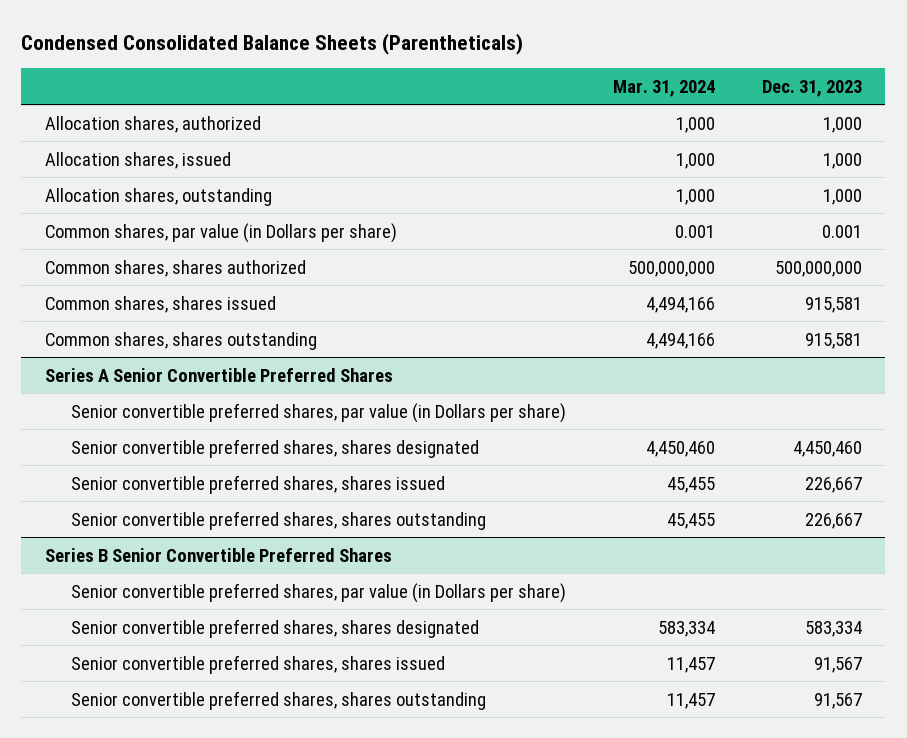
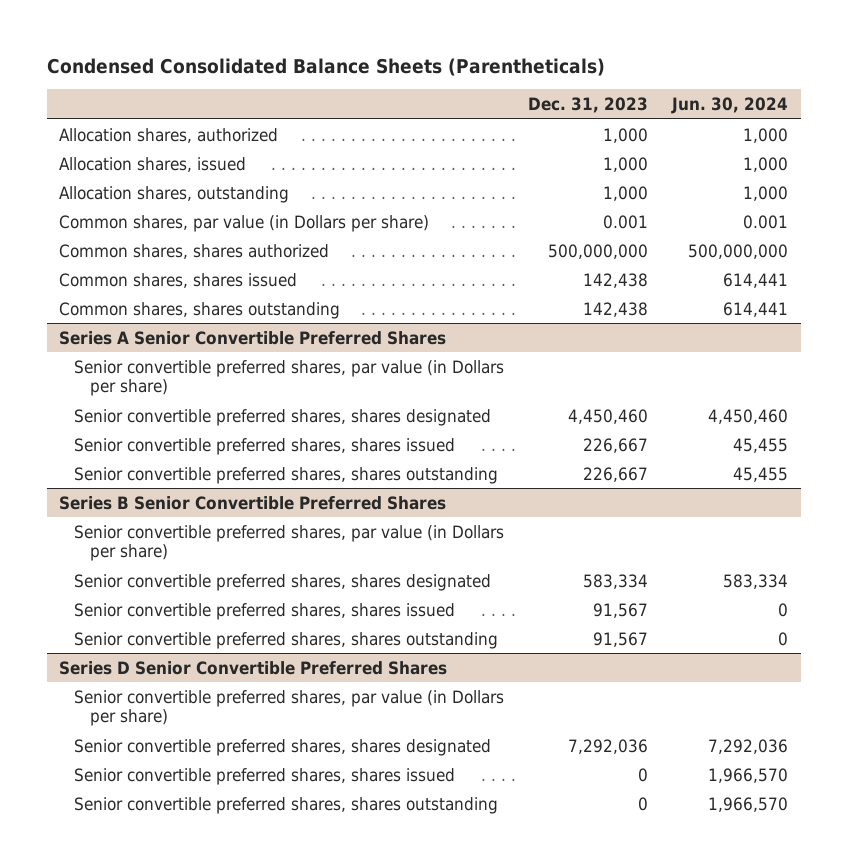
[613,79,716,97] Mar. 31, 2024 -> none
none -> [671,97,789,115] Jun. 30, 2024
[805,296,863,313] 915,581 -> [583,272,649,288] 142,438
[805,332,863,349] 915,581 -> [583,301,649,317] 142,438
none -> [59,660,448,675] Series D Senior Convertible Preferred Shares
none -> [74,689,505,726] Senior convertible preferred shares, par value (in Dollars per share)
none -> [74,738,492,756] Senior convertible preferred shares, shares designated
none -> [74,767,456,785] Senior convertible preferred shares, shares issued
none -> [74,796,499,814] Senior convertible preferred shares, shares outstanding

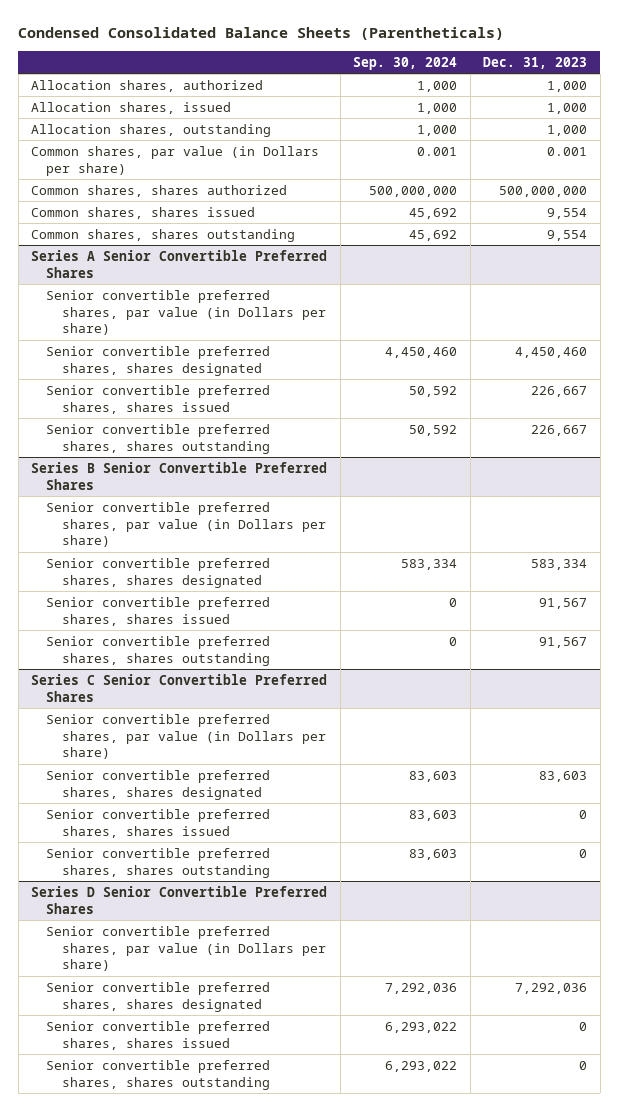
[671,97,789,115] Jun. 30, 2024 -> none
none -> [353,56,458,70] Sep. 30, 2024
[583,272,649,288] 142,438 -> [547,207,588,219] 9,554
[583,301,649,317] 142,438 -> [547,229,588,241] 9,554
none -> [31,673,328,702] Series C Senior Convertible Preferred Shares
none -> [46,713,326,760] Senior convertible preferred shares, par value (in Dollars per share)
none -> [46,769,271,800] Senior convertible preferred shares, shares designated
none -> [46,808,271,838] Senior convertible preferred shares, shares issued
none -> [46,847,271,878] Senior convertible preferred shares, shares outstanding

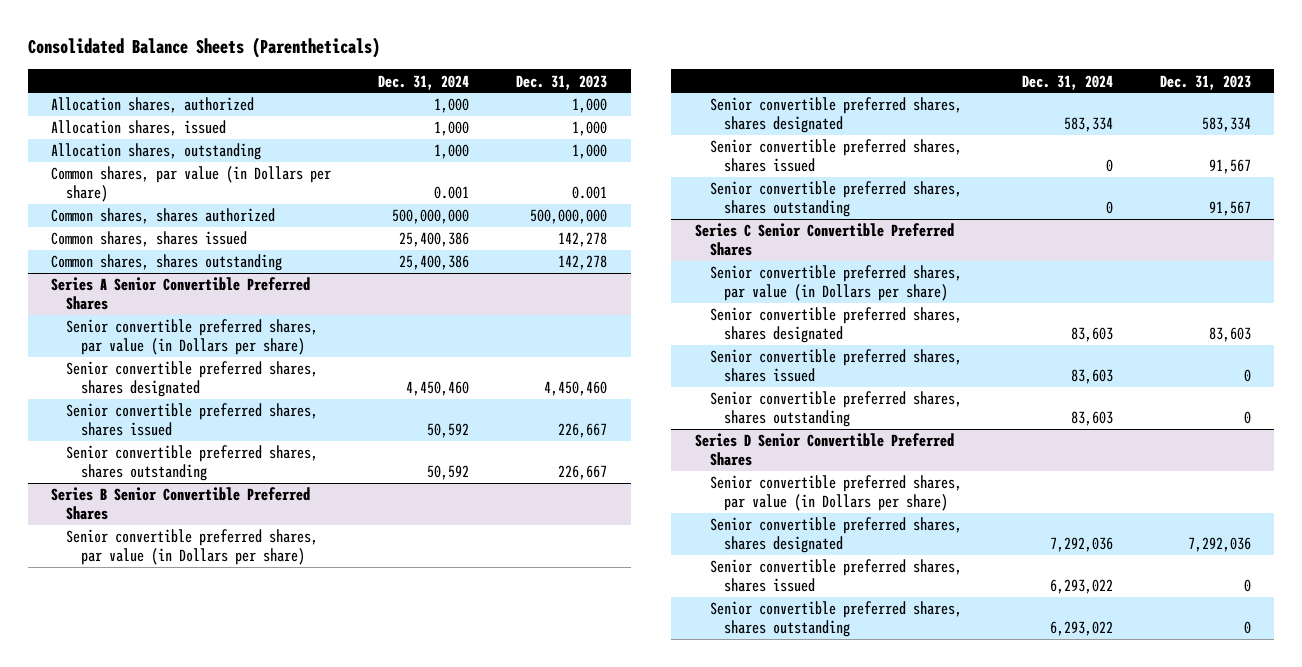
[18,27,505,41] Condensed Consolidated Balance Sheets (Parentheticals) -> [27,37,380,59] Consolidated Balance Sheets (Parentheticals)
[353,56,458,70] Sep. 30, 2024 -> none
none -> [378,74,470,90] Dec. 31, 2024
[547,207,588,219] 9,554 -> [558,232,608,248] 142,278
[547,229,588,241] 9,554 -> [558,255,608,271] 142,278

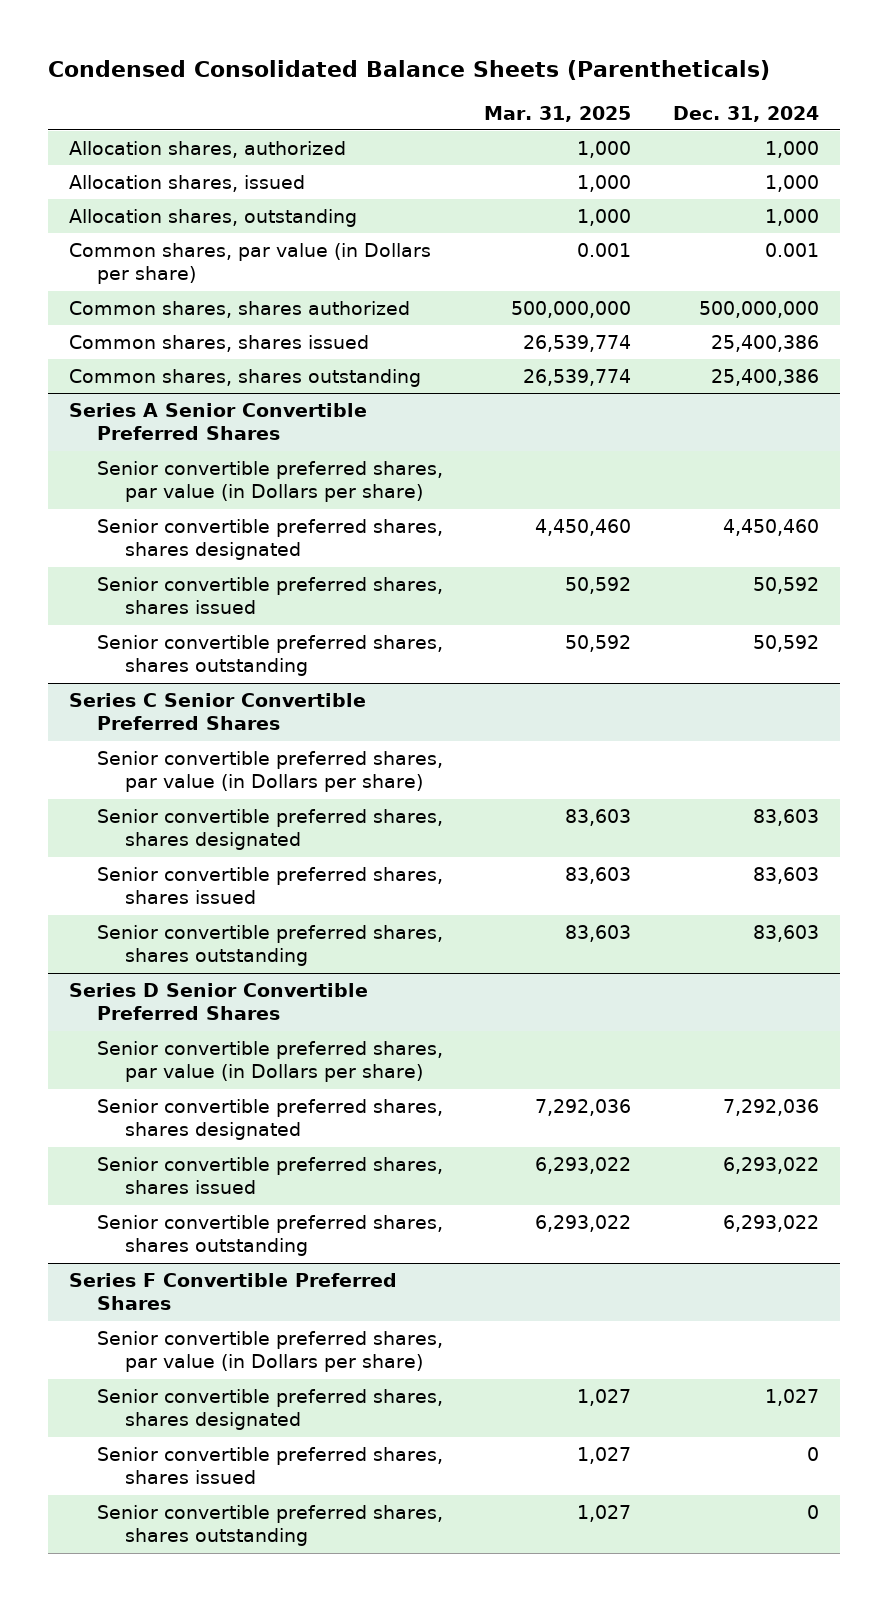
[27,37,380,59] Consolidated Balance Sheets (Parentheticals) -> [48,59,771,80] Condensed Consolidated Balance Sheets (Parentheticals)
[516,74,608,90] Dec. 31, 2023 -> none
none -> [484,105,632,122] Mar. 31, 2025
[51,487,311,520] Series B Senior Convertible Preferred Shares -> none
[66,529,319,565] Senior convertible preferred shares, par value (in Dollars per share) -> none
[709,97,962,133] Senior convertible preferred shares, shares designated -> none
[709,139,962,172] Senior convertible preferred shares, shares issued -> none
[709,181,962,217] Senior convertible preferred shares, shares outstanding -> none
none -> [68,1272,397,1311] Series F Convertible Preferred Shares
none -> [96,1330,443,1373] Senior convertible preferred shares, par value (in Dollars per share)
none -> [96,1388,443,1431] Senior convertible preferred shares, shares designated
none -> [96,1446,443,1485] Senior convertible preferred shares, shares issued
none -> [96,1504,443,1547] Senior convertible preferred shares, shares outstanding

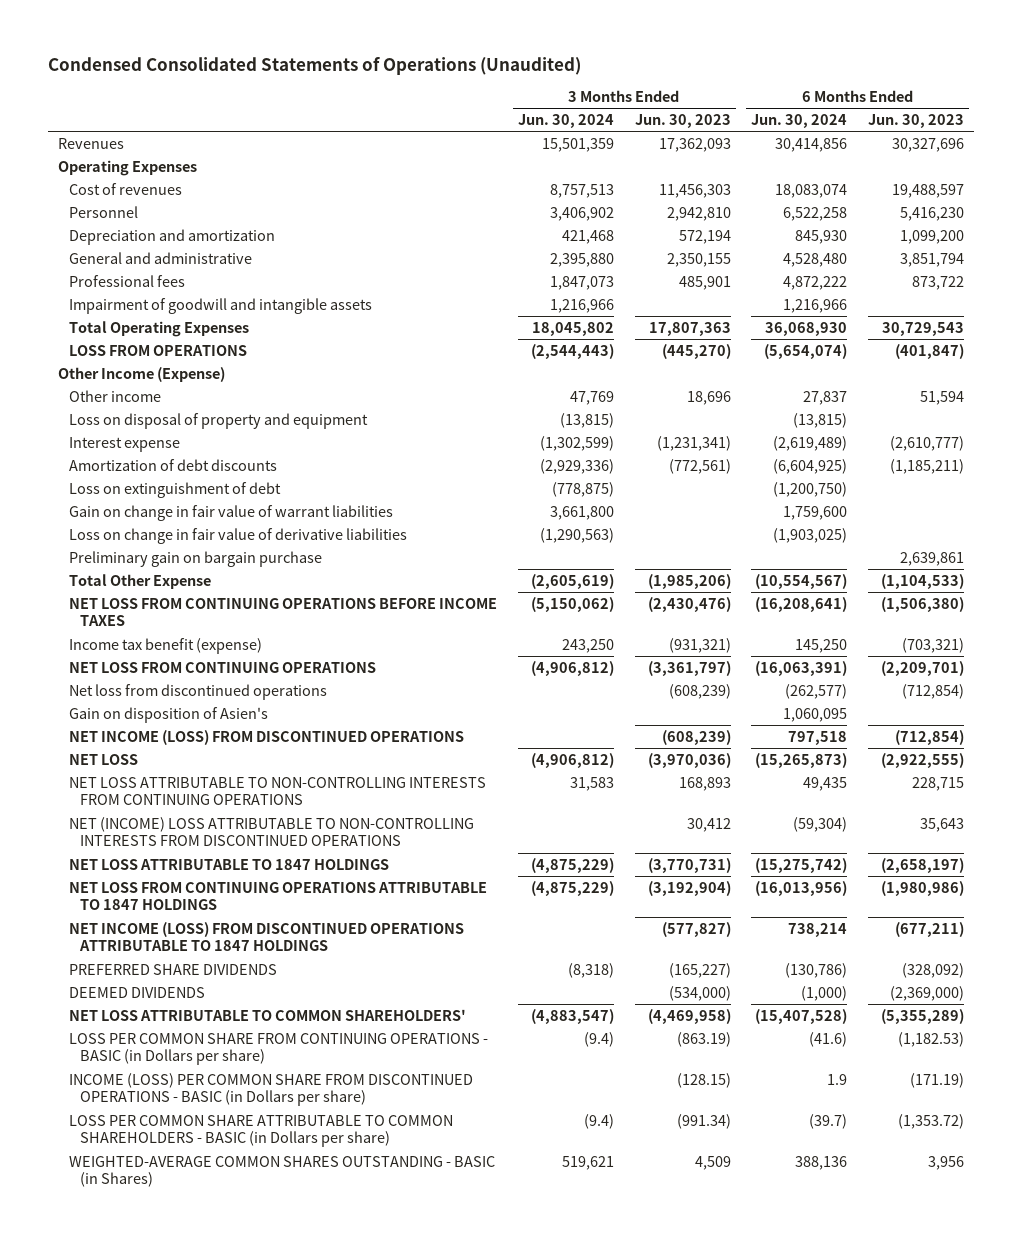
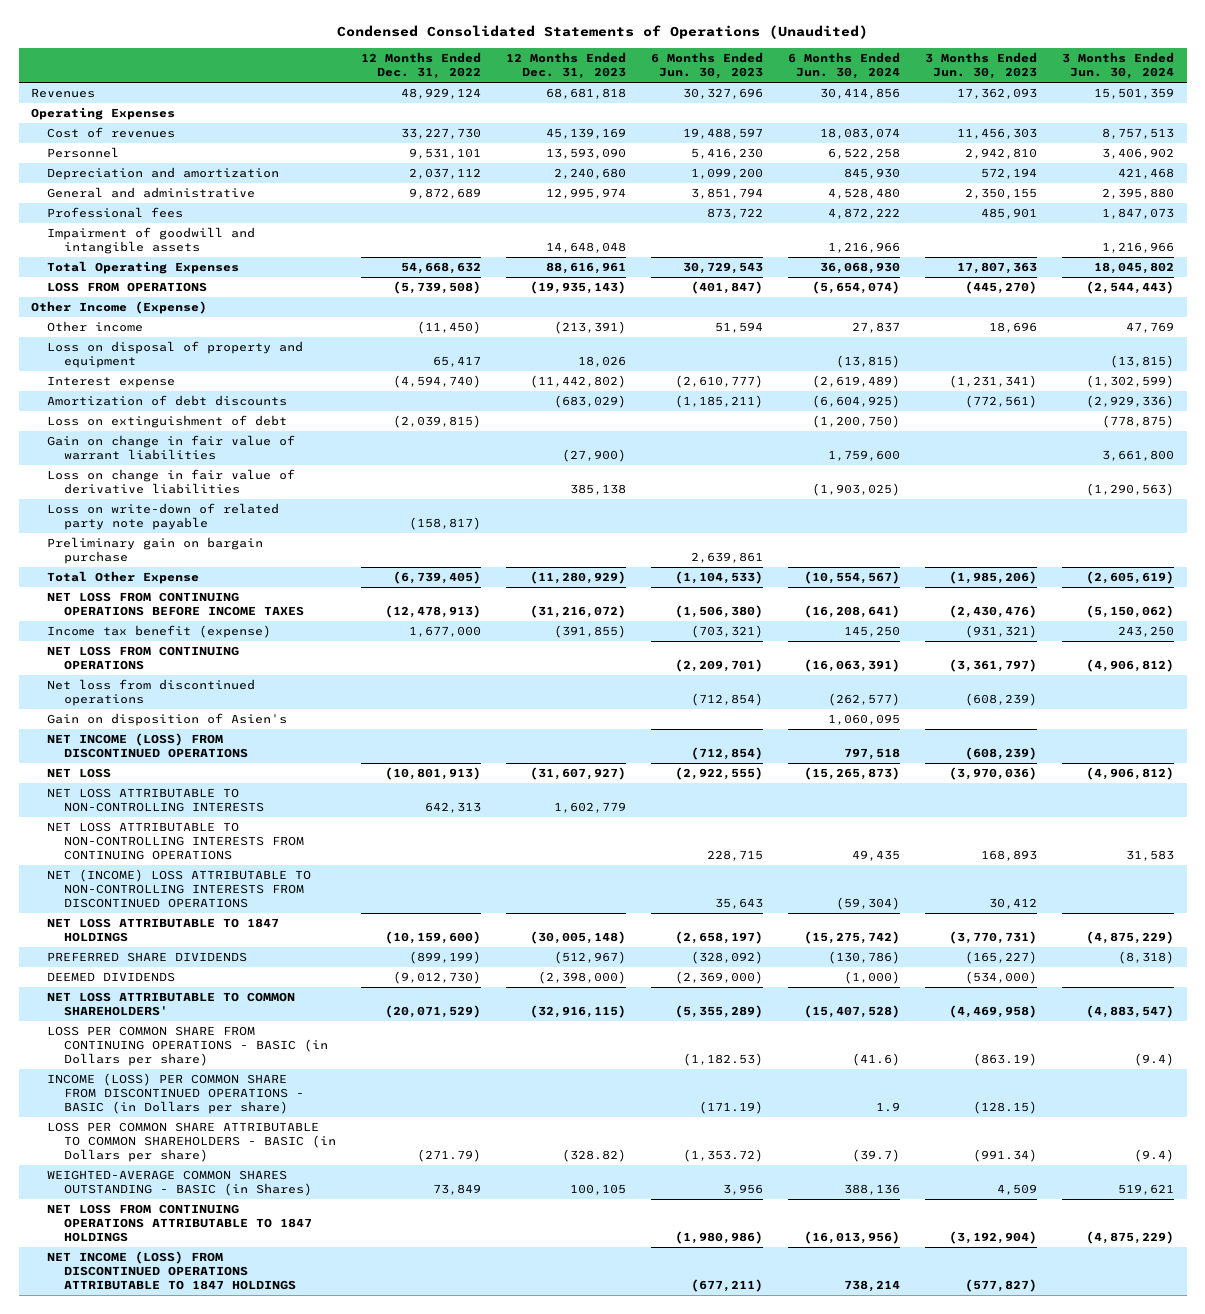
none -> [360,52,481,80] 12 Months Ended Dec. 31, 2022
none -> [505,52,626,80] 12 Months Ended Dec. 31, 2023
none -> [47,503,280,531] Loss on write-down of related party note payable
none -> [47,788,264,813] NET LOSS ATTRIBUTABLE TO NON-CONTROLLING INTERESTS
[69,881,488,911] NET LOSS FROM CONTINUING OPERATIONS ATTRIBUTABLE TO 1847 HOLDINGS -> [47,1204,312,1243] NET LOSS FROM CONTINUING OPERATIONS ATTRIBUTABLE TO 1847 HOLDINGS
[69,921,465,952] NET INCOME (LOSS) FROM DISCONTINUED OPERATIONS ATTRIBUTABLE TO 1847 HOLDINGS -> [47,1251,296,1291] NET INCOME (LOSS) FROM DISCONTINUED OPERATIONS ATTRIBUTABLE TO 1847 HOLDINGS

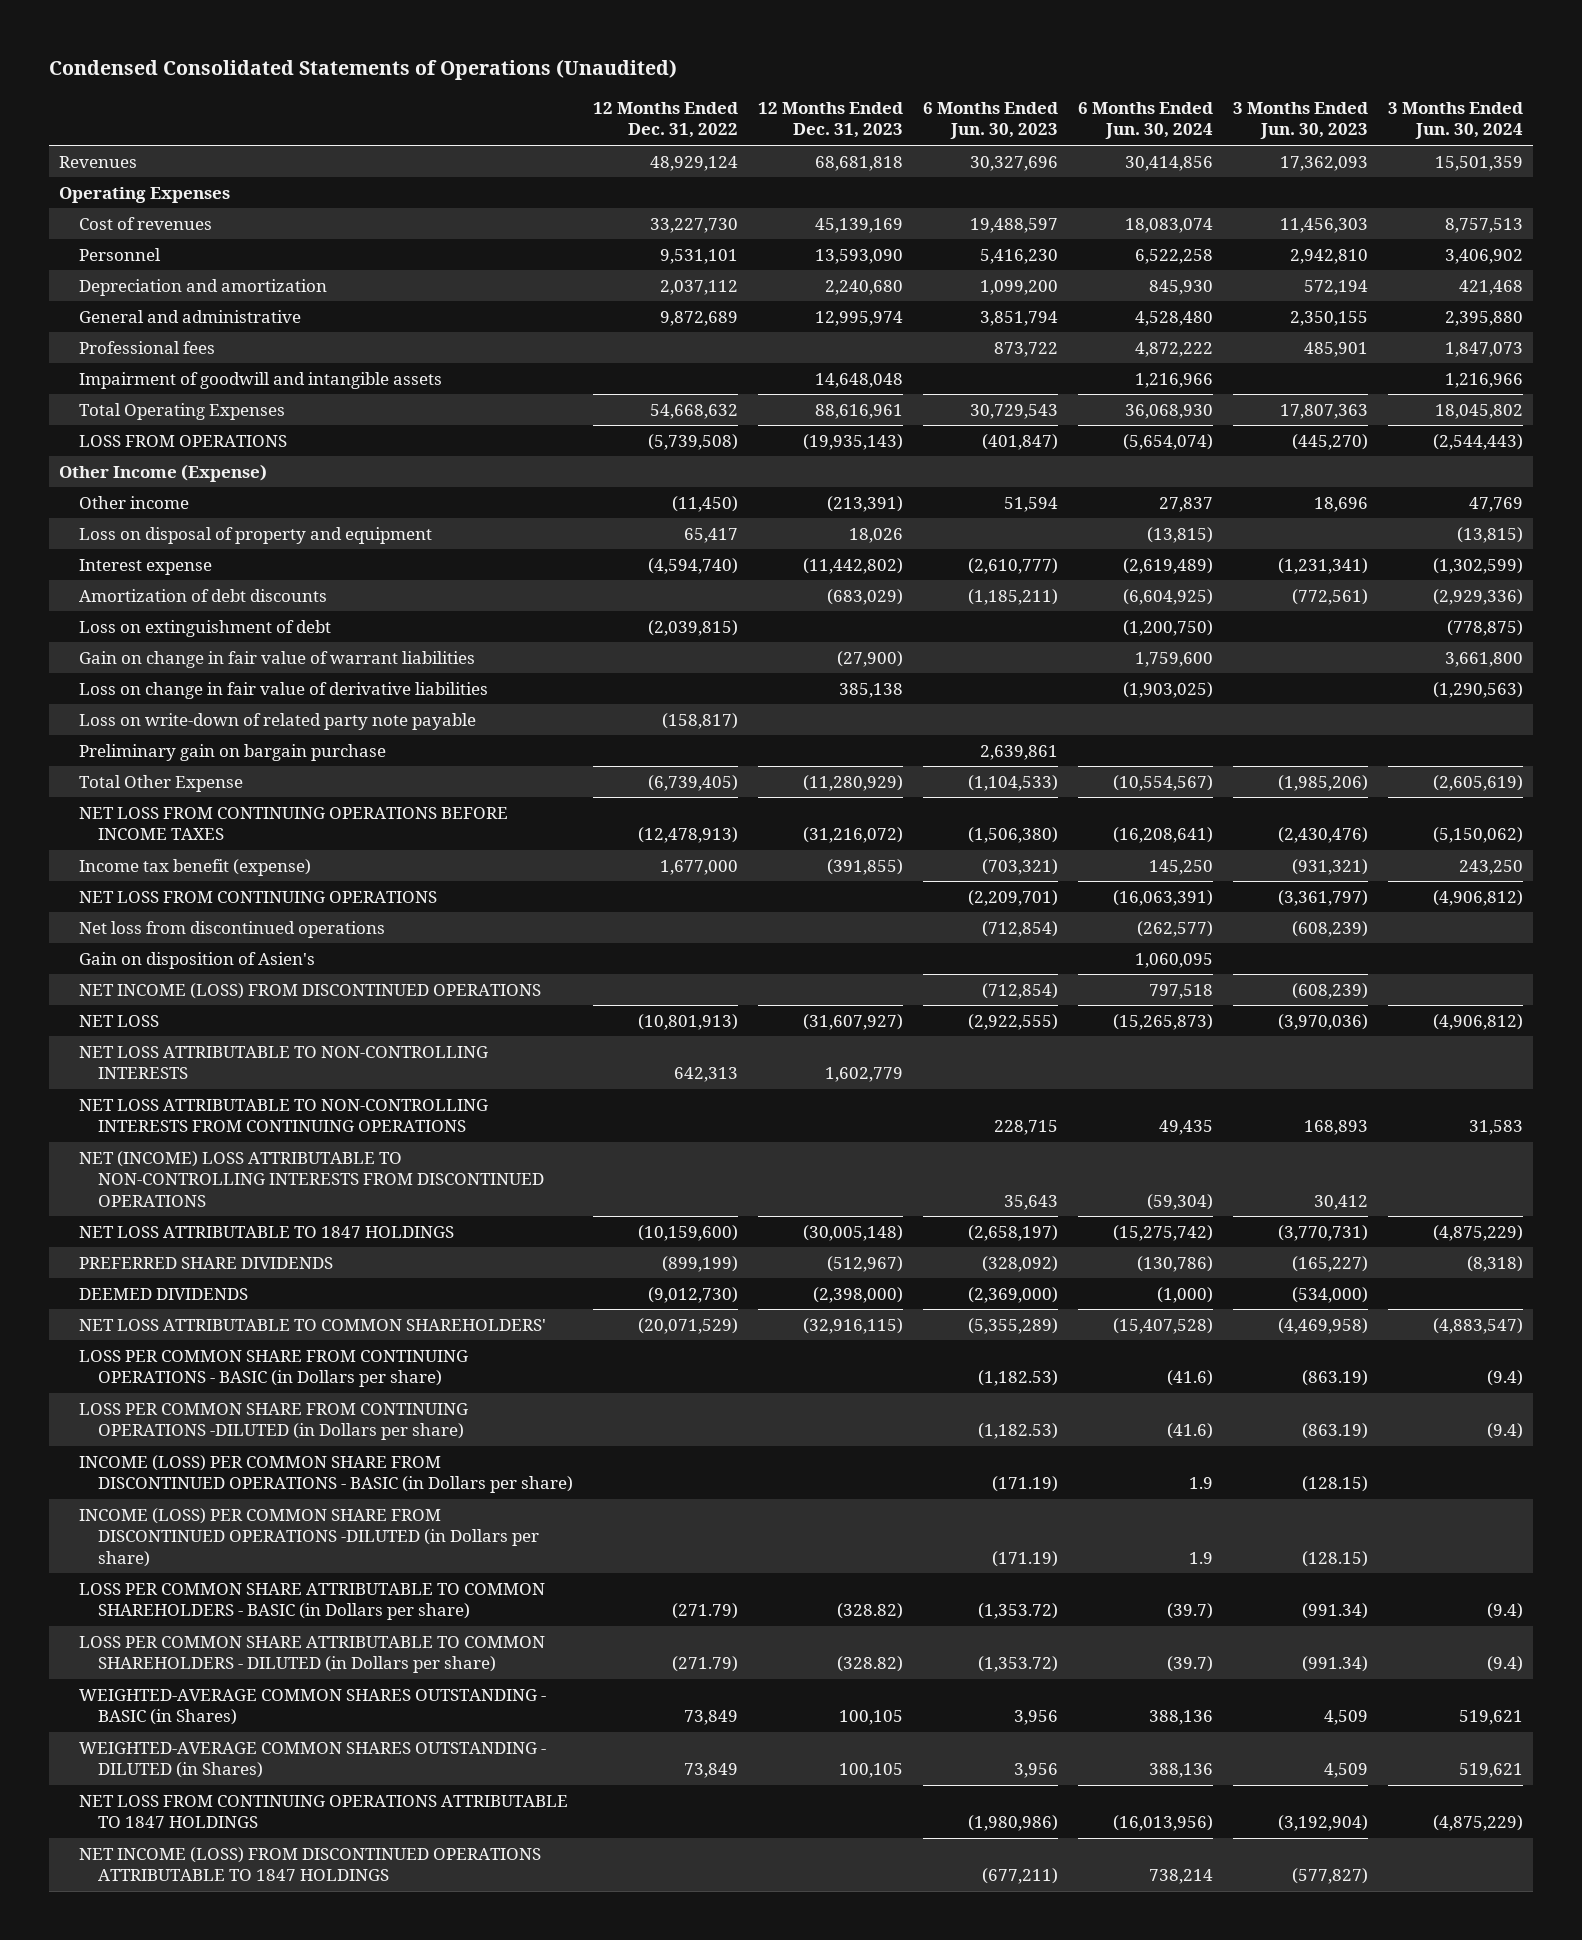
none -> [78,1402,468,1441] LOSS PER COMMON SHARE FROM CONTINUING OPERATIONS -DILUTED (in Dollars per share)
none -> [78,1507,540,1567] INCOME (LOSS) PER COMMON SHARE FROM DISCONTINUED OPERATIONS -DILUTED (in Dollars per share)
none -> [78,1635,545,1674] LOSS PER COMMON SHARE ATTRIBUTABLE TO COMMON SHAREHOLDERS - DILUTED (in Dollars per share)
none -> [78,1741,546,1779] WEIGHTED-AVERAGE COMMON SHARES OUTSTANDING - DILUTED (in Shares)

